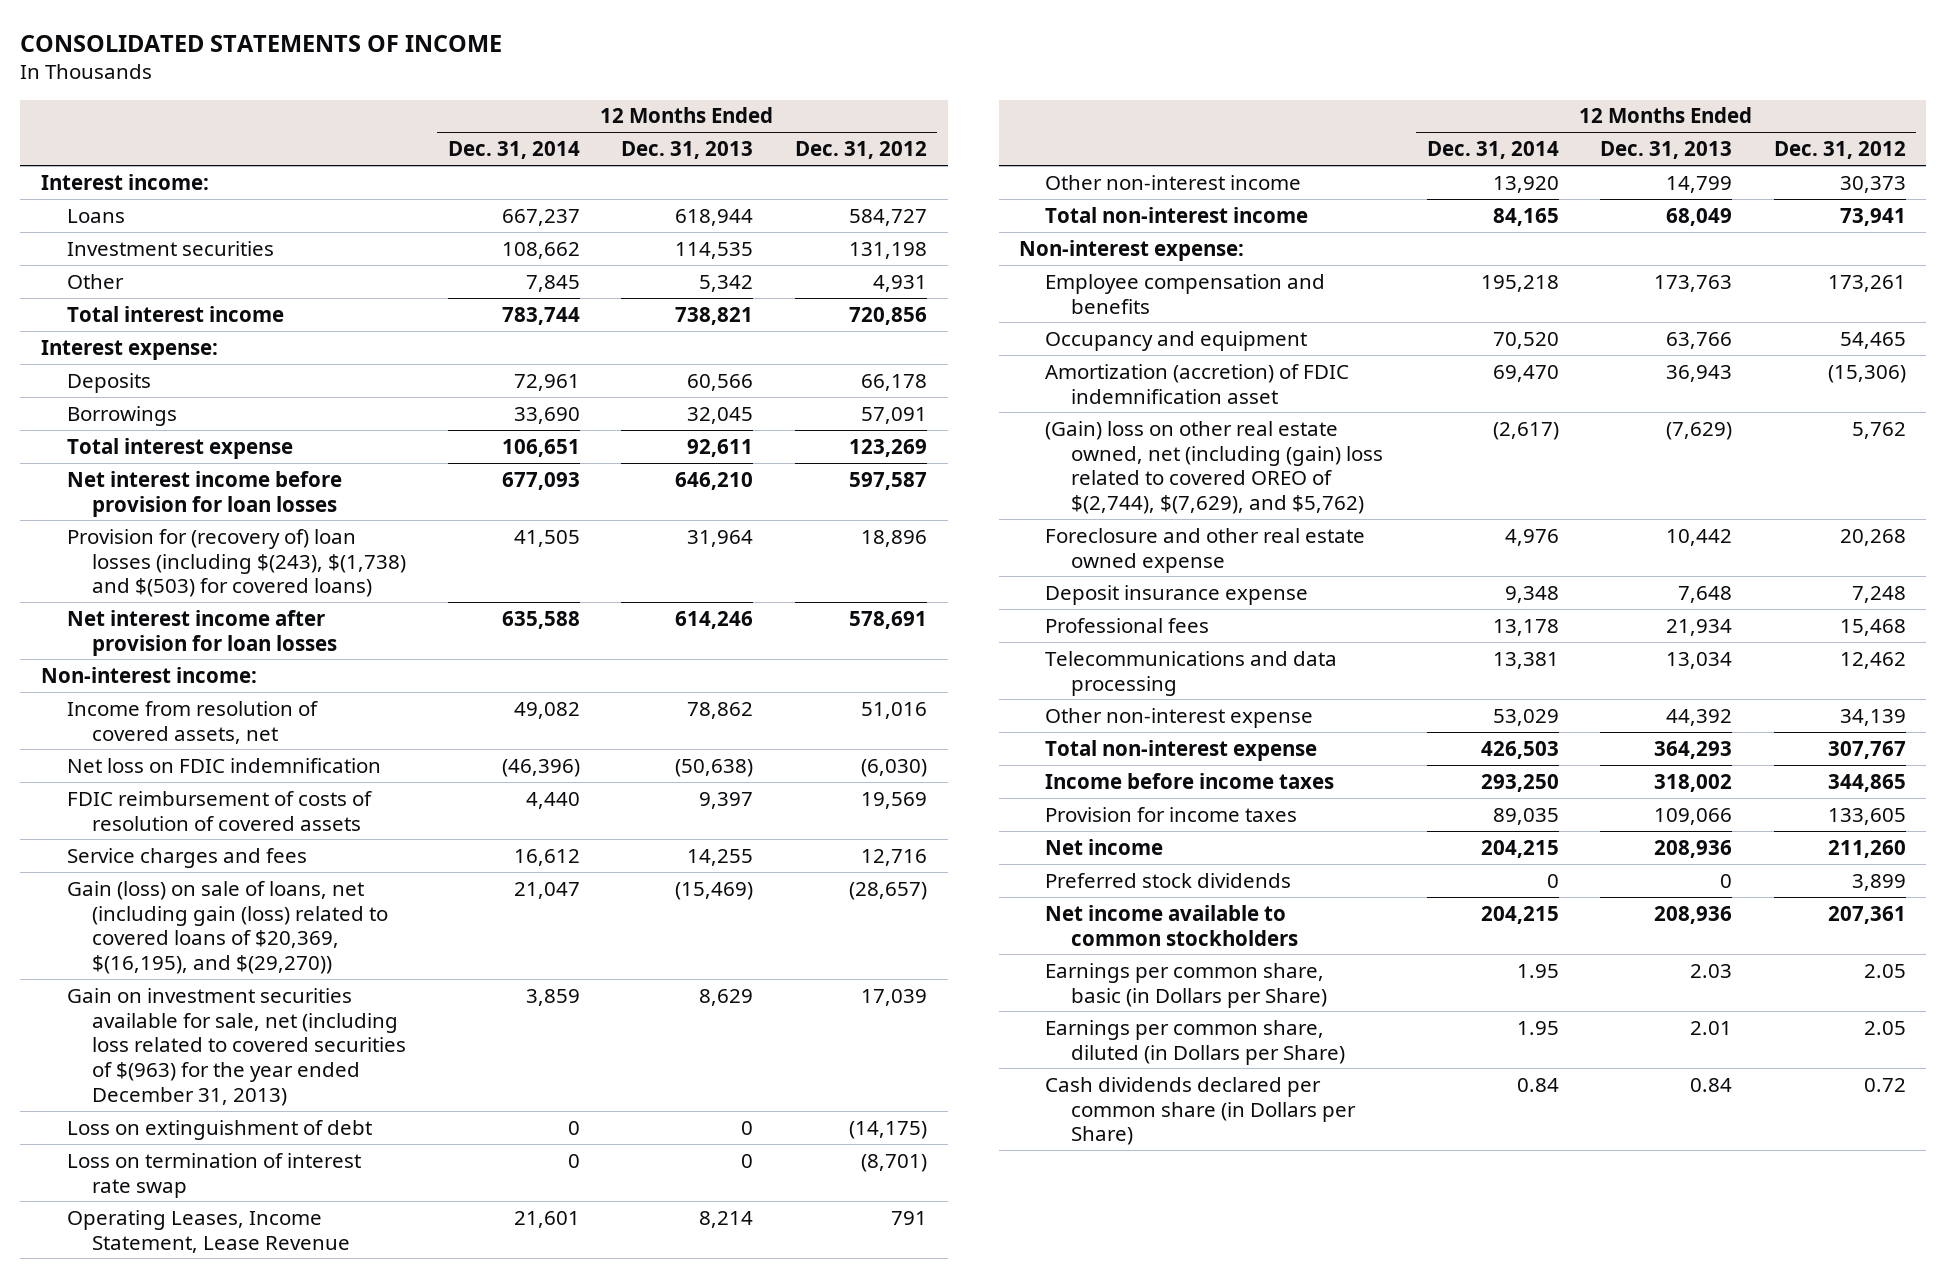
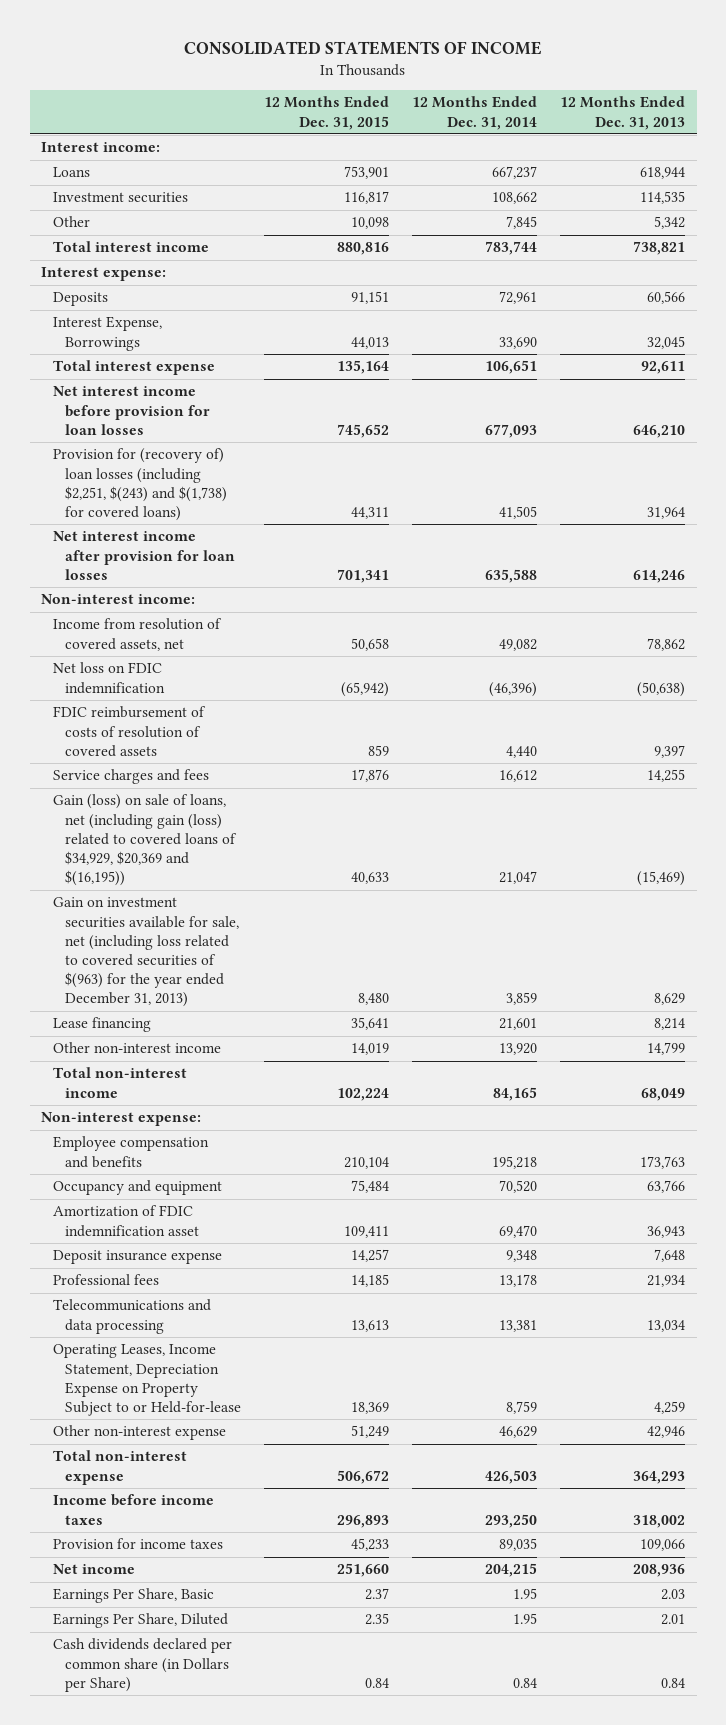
[794,141,927,160] Dec. 31, 2012 -> none
none -> [264,96,390,130] 12 Months Ended Dec. 31, 2015
[66,405,177,426] Borrowings -> [53,316,163,351] Interest Expense, Borrowings
[66,528,407,598] Provision for (recovery of) loan losses (including $(243), $(1,738) and $(503) for covered loans) -> [53,448,228,521] Provision for (recovery of) loan losses (including $2,251, $(243) and $(1,738) for covered loans)
[66,880,389,975] Gain (loss) on sale of loans, net (including gain (loss) related to covered loans of $20,369, $(16,195), and $(29,270)) -> [53,794,238,887] Gain (loss) on sale of loans, net (including gain (loss) related to covered loans of $34,929, $20,369 and $(16,195))
[66,1119,372,1140] Loss on extinguishment of debt -> none
[66,1152,361,1198] Loss on termination of interest rate swap -> none
[66,1209,351,1253] Operating Leases, Income Statement, Lease Revenue -> [53,1017,152,1033] Lease financing
[1045,420,1384,515] (Gain) loss on other real estate owned, net (including (gain) loss related to covered OREO of $(2,744), $(7,629), and $5,762) -> none
[1045,527,1366,573] Foreclosure and other real estate owned expense -> none
[1045,363,1350,404] Amortization (accretion) of FDIC indemnification asset -> [53,1205,200,1237] Amortization of FDIC indemnification asset
none -> [53,1344,242,1416] Operating Leases, Income Statement, Depreciation Expense on Property Subject to or Held-for-lease
[1492,708,1559,726] 53,029 -> [499,1426,538,1439] 46,629
[1666,708,1733,726] 44,392 -> [647,1426,686,1439] 42,946
[1045,872,1292,888] Preferred stock dividends -> none
[1045,904,1299,946] Net income available to common stockholders -> none
[1045,962,1328,1008] Earnings per common share, basic (in Dollars per Share) -> [53,1588,215,1604] Earnings Per Share, Basic
[1045,1019,1346,1065] Earnings per common share, diluted (in Dollars per Share) -> [53,1613,229,1629] Earnings Per Share, Diluted

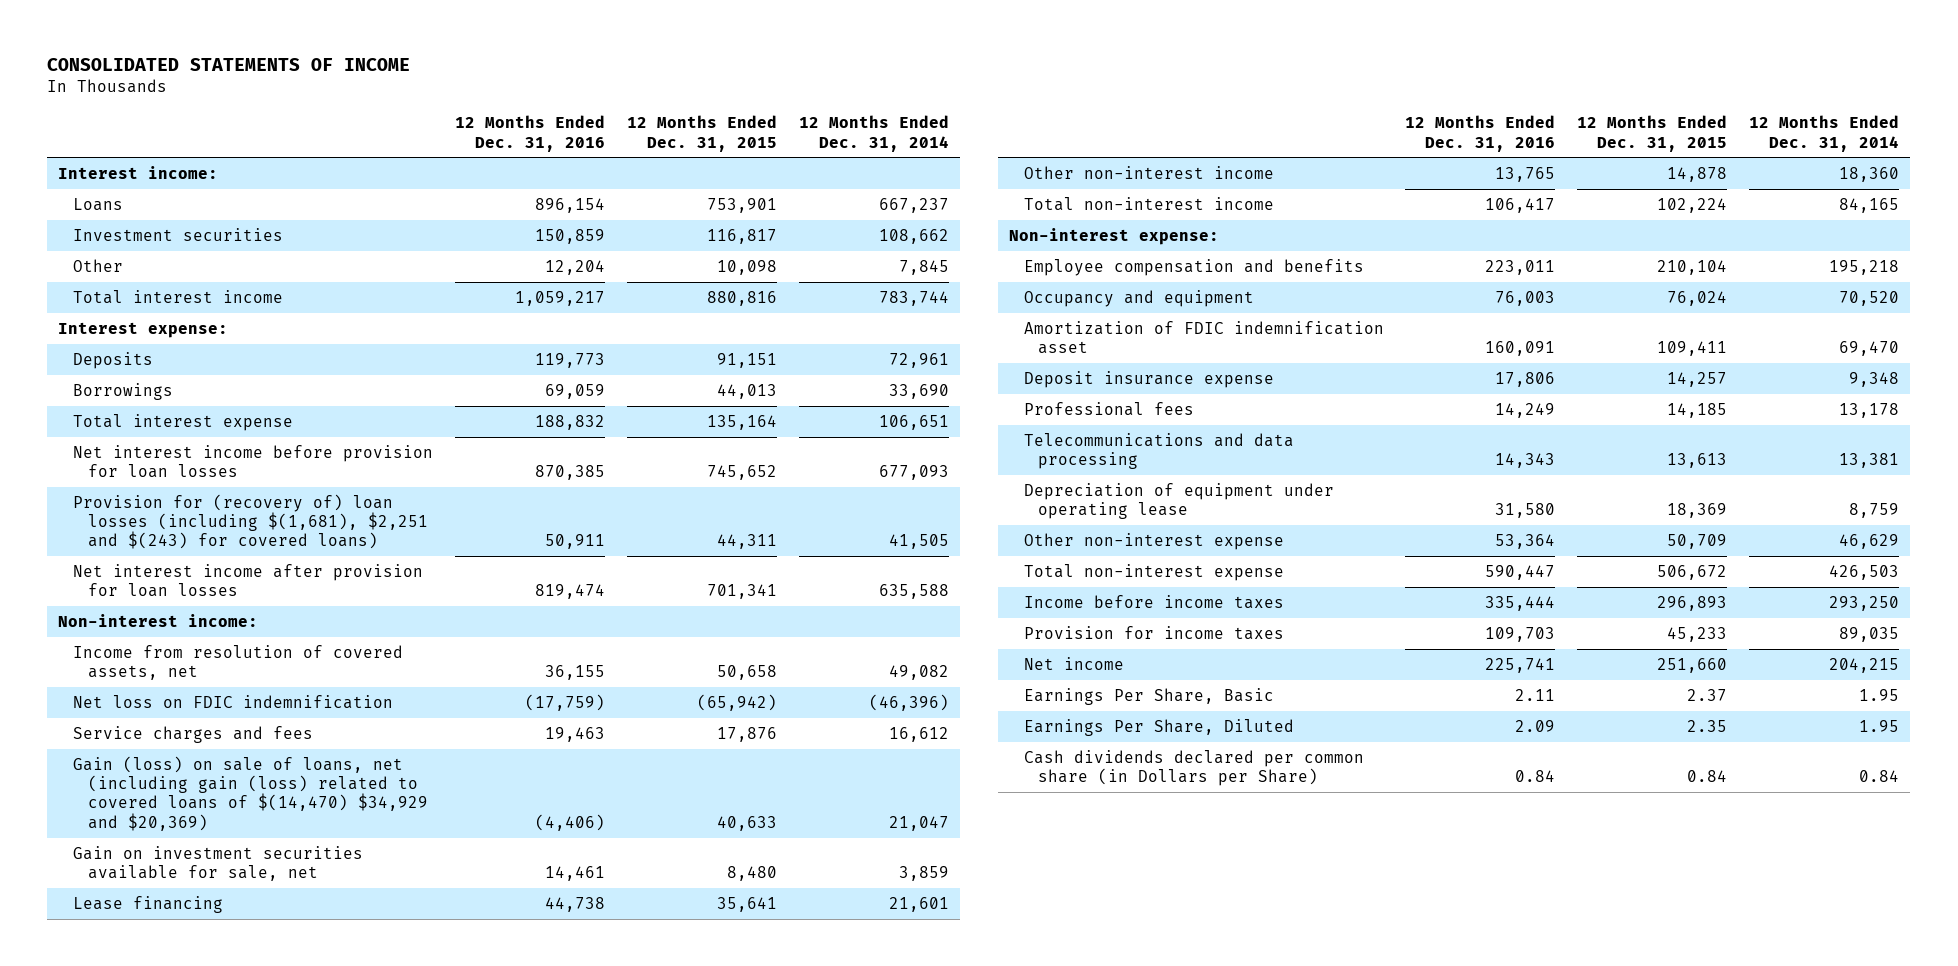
[560,96,686,130] 12 Months Ended Dec. 31, 2013 -> none
none -> [454,115,605,152] 12 Months Ended Dec. 31, 2016
[53,316,163,351] Interest Expense, Borrowings -> [72,382,173,400] Borrowings
[53,448,228,521] Provision for (recovery of) loan losses (including $2,251, $(243) and $(1,738) for covered loans) -> [72,493,428,550] Provision for (recovery of) loan losses (including $(1,681), $2,251 and $(243) for covered loans)
[53,706,207,757] FDIC reimbursement of costs of resolution of covered assets -> none
[53,794,238,887] Gain (loss) on sale of loans, net (including gain (loss) related to covered loans of $34,929, $20,369 and $(16,195)) -> [72,755,428,831] Gain (loss) on sale of loans, net (including gain (loss) related to covered loans of $(14,470) $34,929 and $20,369)
[53,897,240,1008] Gain on investment securities available for sale, net (including loss related to covered securities of $(963) for the year ended December 31, 2013) -> [72,845,363,882] Gain on investment securities available for sale, net
[351,1043,390,1056] 14,019 -> [1667,166,1728,182] 14,878
[499,1043,538,1056] 13,920 -> [1839,166,1900,182] 18,360
[351,1180,390,1194] 75,484 -> [1667,290,1728,306] 76,024
[53,1344,242,1416] Operating Leases, Income Statement, Depreciation Expense on Property Subject to or Held-for-lease -> [1023,482,1334,520] Depreciation of equipment under operating lease
[351,1425,390,1439] 51,249 -> [1667,533,1728,549] 50,709

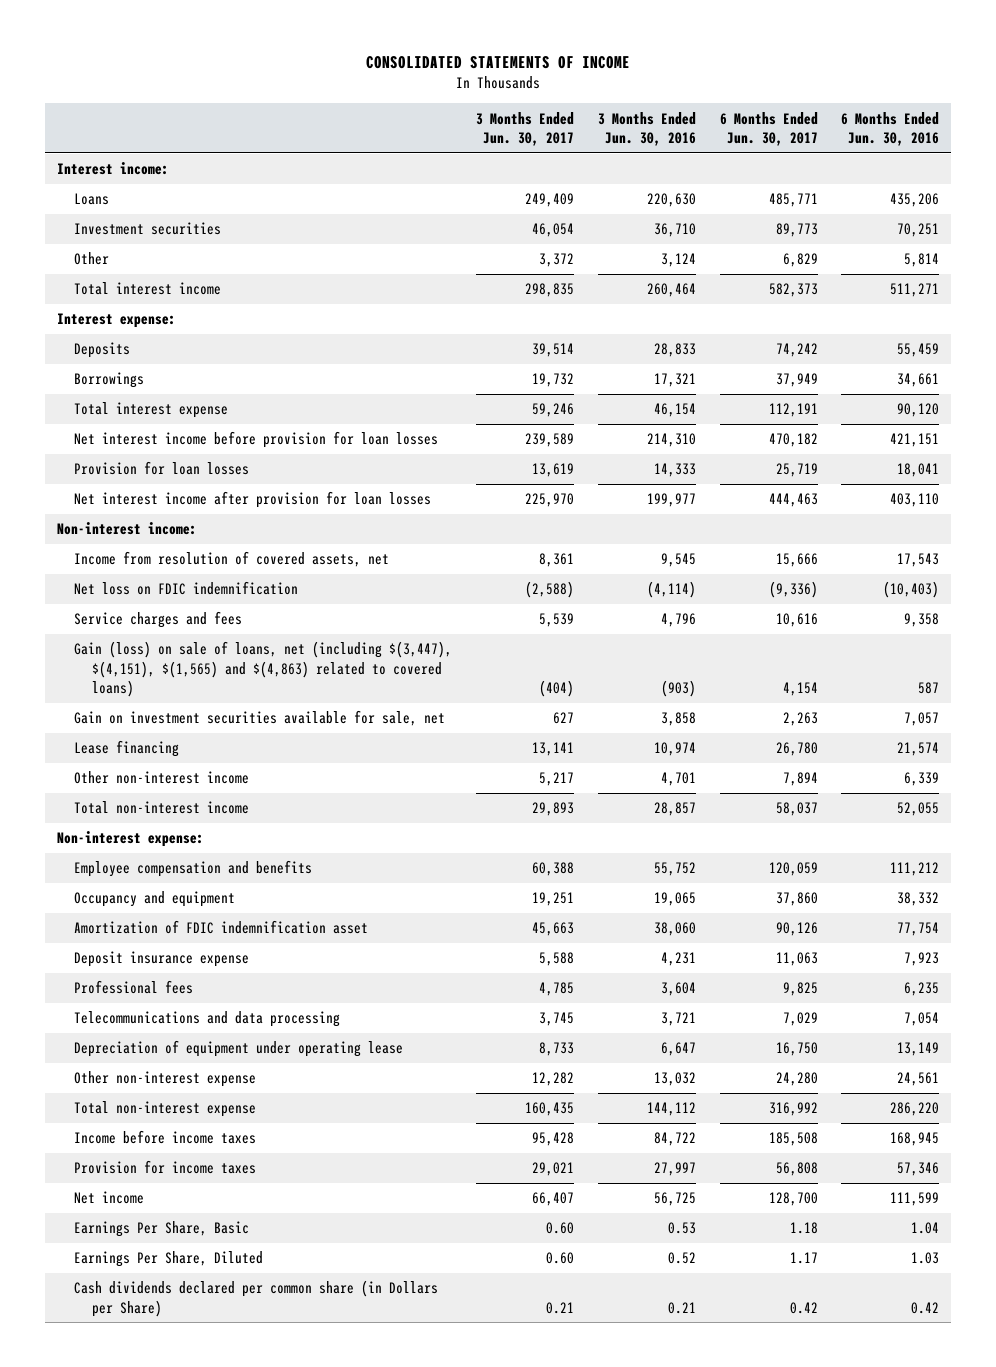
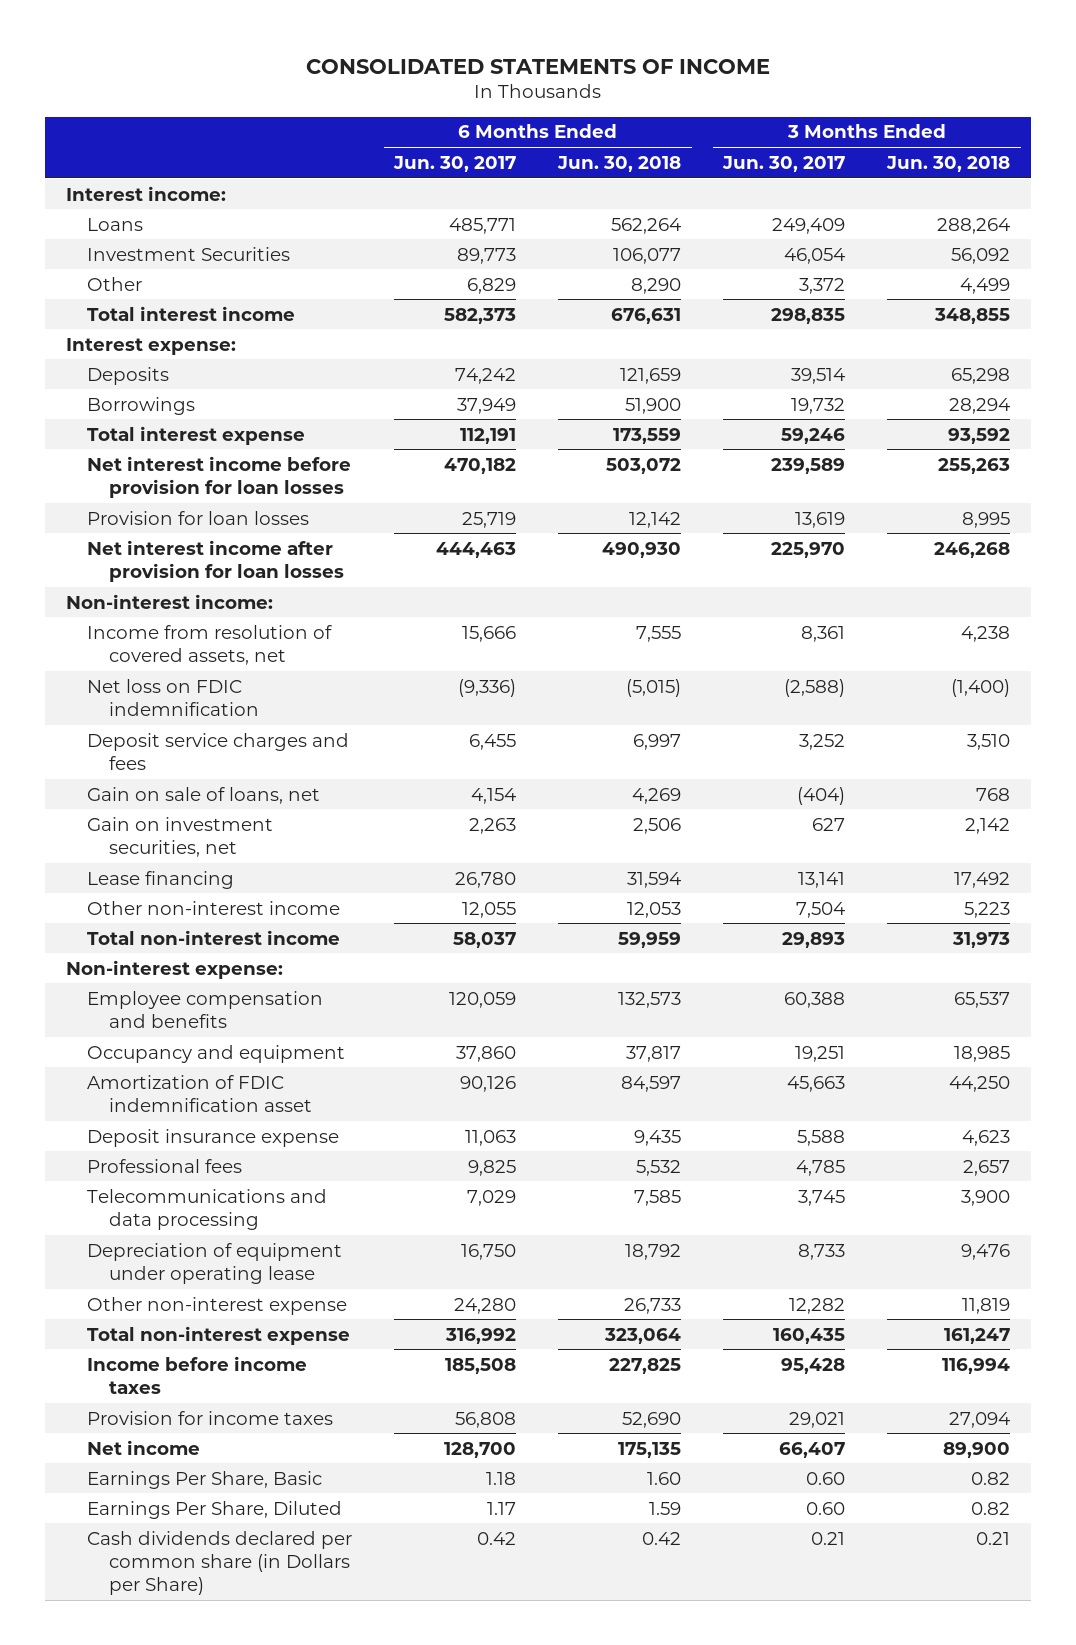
[597,111,696,146] 3 Months Ended Jun. 30, 2016 -> none
[841,111,940,146] 6 Months Ended Jun. 30, 2016 -> none
none -> [557,155,682,172] Jun. 30, 2018
none -> [886,155,1011,172] Jun. 30, 2018
[74,222,222,236] Investment securities -> [87,246,291,261] Investment Securities
[74,611,243,629] Service charges and fees -> [87,732,350,770] Deposit service charges and fees
[539,613,575,628] 5,539 -> [799,733,846,750] 3,252
[775,613,818,628] 10,616 -> [469,733,517,750] 6,455
[74,641,453,697] Gain (loss) on sale of loans, net (including $(3,447), $(4,151), $(1,565) and $(4,863) related to covered loans) -> [87,786,321,804] Gain on sale of loans, net
[74,710,446,727] Gain on investment securities available for sale, net -> [87,816,274,857] Gain on investment securities, net
[539,772,575,787] 5,217 -> [796,901,846,918] 7,504
[782,772,818,787] 7,894 -> [462,901,517,918] 12,055

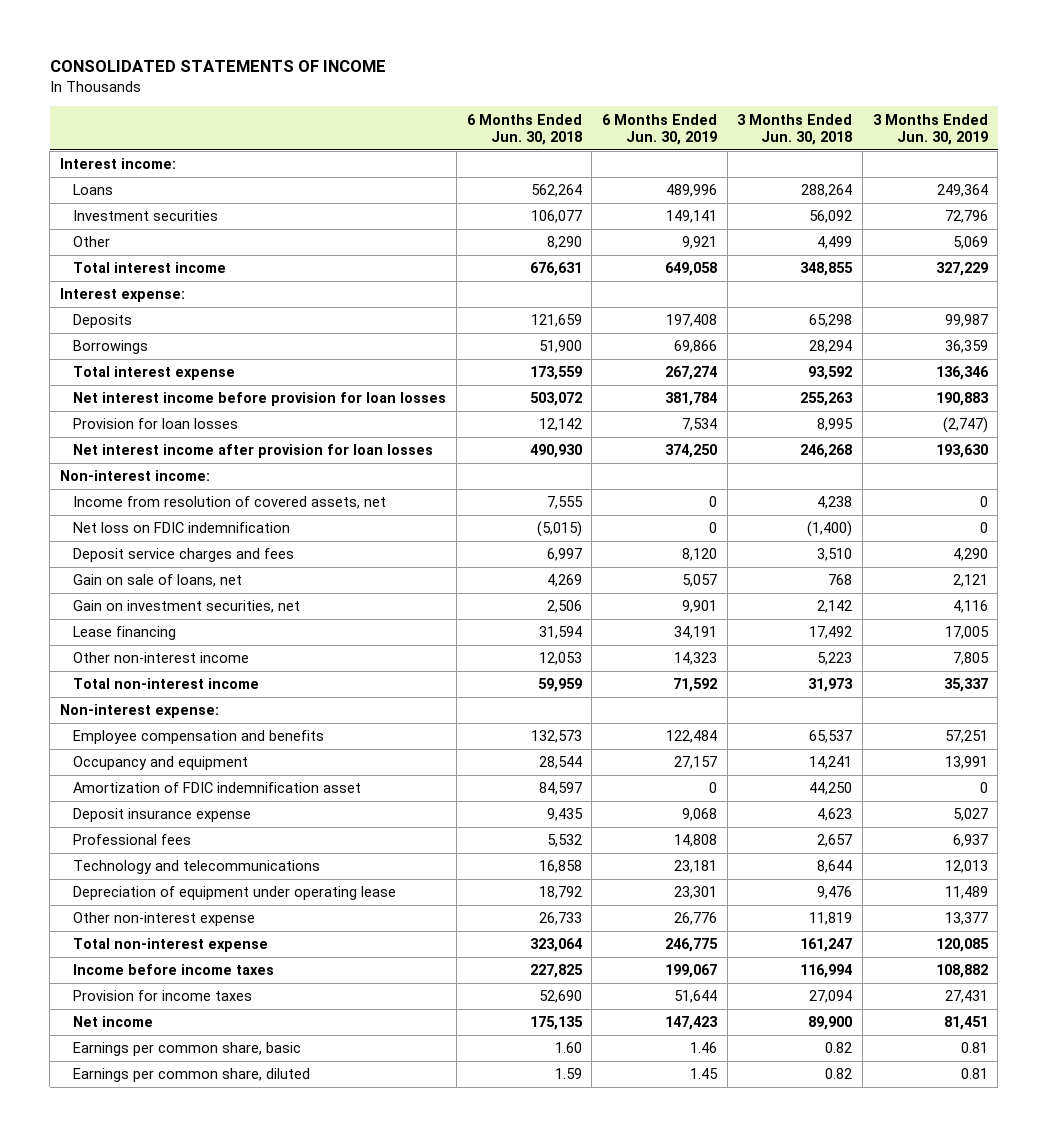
[393,155,517,172] Jun. 30, 2017 -> none
[722,155,846,172] Jun. 30, 2017 -> none
none -> [601,113,717,145] 6 Months Ended Jun. 30, 2019
none -> [872,113,988,145] 3 Months Ended Jun. 30, 2019
[87,246,291,261] Investment Securities -> [73,210,219,222] Investment securities
[626,1045,682,1062] 37,817 -> [538,756,582,770] 28,544
[954,1045,1011,1062] 18,985 -> [809,756,853,770] 14,241
[87,1188,328,1230] Telecommunications and data processing -> [73,860,321,875] Technology and telecommunications
[634,1189,682,1206] 7,585 -> [538,860,582,874] 16,858
[961,1189,1011,1206] 3,900 -> [817,860,853,874] 8,644
[87,1530,353,1595] Cash dividends declared per common share (in Dollars per Share) -> none
[87,1470,323,1489] Earnings Per Share, Basic -> [73,1042,302,1057] Earnings per common share, basic
[87,1500,343,1519] Earnings Per Share, Diluted -> [73,1068,311,1083] Earnings per common share, diluted

